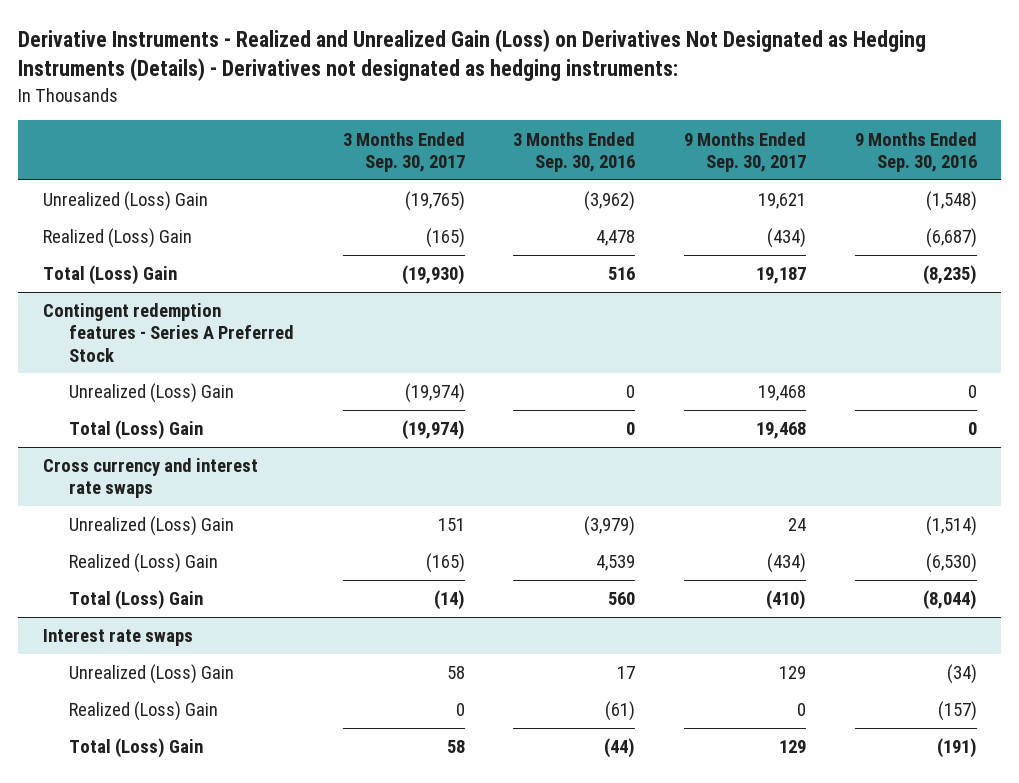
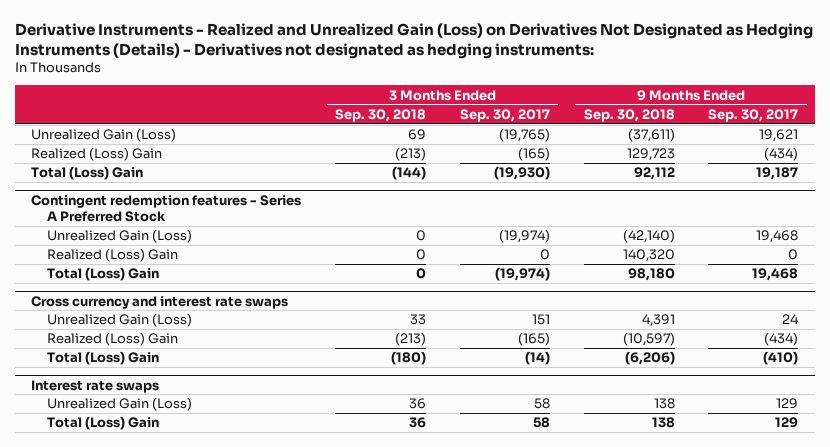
[513,131,636,172] 3 Months Ended Sep. 30, 2016 -> none
[854,131,977,172] 9 Months Ended Sep. 30, 2016 -> none
none -> [335,108,427,122] Sep. 30, 2018
none -> [583,108,675,122] Sep. 30, 2018
[42,191,208,212] Unrealized (Loss) Gain -> [31,128,177,143] Unrealized Gain (Loss)
[69,383,235,404] Unrealized (Loss) Gain -> [46,229,192,244] Unrealized Gain (Loss)
none -> [46,248,178,263] Realized (Loss) Gain
[69,516,235,537] Unrealized (Loss) Gain -> [46,313,192,328] Unrealized Gain (Loss)
[69,701,219,722] Realized (Loss) Gain -> none
[69,664,235,685] Unrealized (Loss) Gain -> [46,397,192,412] Unrealized Gain (Loss)

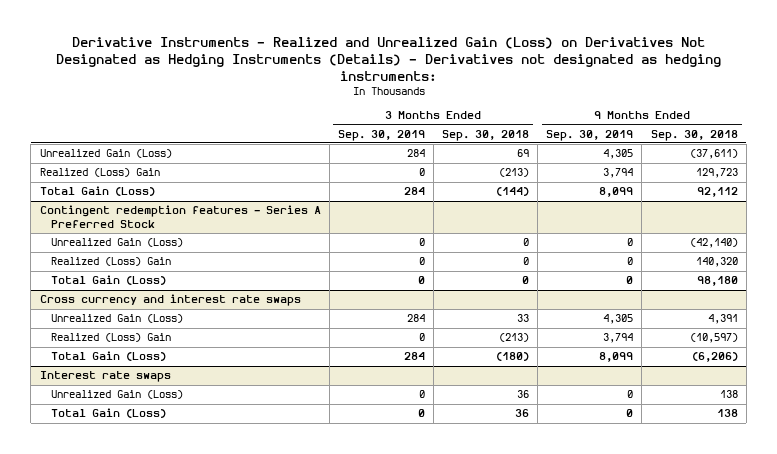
[459,108,550,122] Sep. 30, 2017 -> none
[708,108,799,122] Sep. 30, 2017 -> none
none -> [337,129,425,141] Sep. 30, 2019
none -> [546,129,634,141] Sep. 30, 2019
[31,166,144,181] Total (Loss) Gain -> [39,186,155,197] Total Gain (Loss)
[46,267,159,282] Total (Loss) Gain -> [50,275,166,286] Total Gain (Loss)
[46,351,159,366] Total (Loss) Gain -> [50,351,166,362] Total Gain (Loss)
[46,416,159,431] Total (Loss) Gain -> [50,408,166,419] Total Gain (Loss)

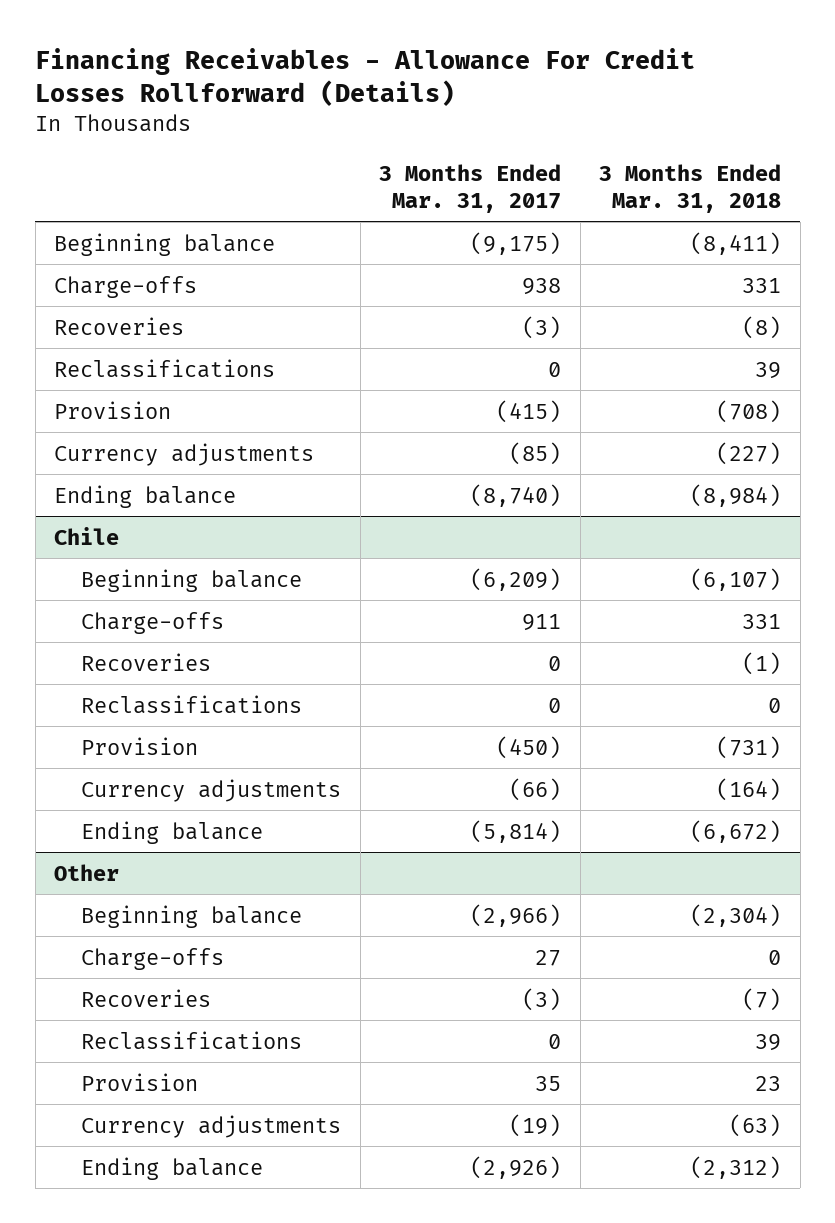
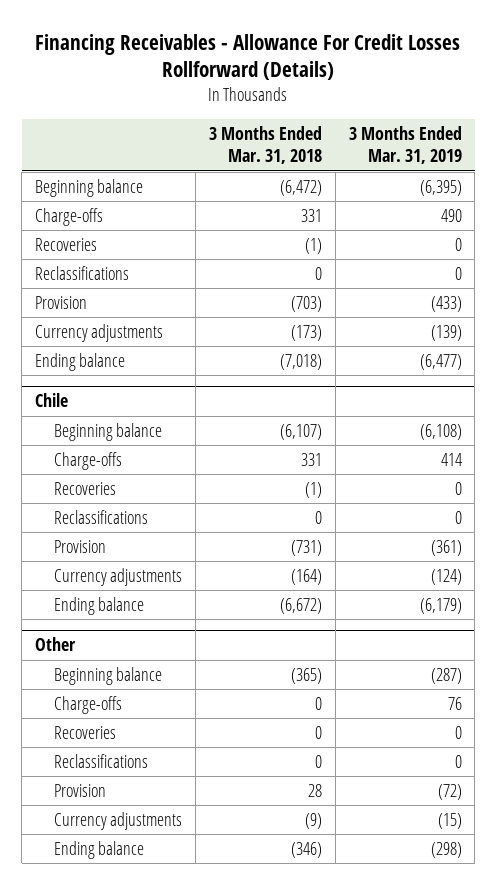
[379,163,562,213] 3 Months Ended Mar. 31, 2017 -> none
none -> [348,125,462,165] 3 Months Ended Mar. 31, 2019
[690,231,782,255] (8,411) -> [279,180,322,197] (6,472)
[742,315,782,339] (8) -> [304,238,322,255] (1)
[755,361,782,379] 39 -> [314,267,322,281] 0
[716,399,782,423] (708) -> [290,296,322,313] (703)
[716,441,782,465] (227) -> [290,325,322,342] (173)
[690,483,782,507] (8,984) -> [279,354,322,371] (7,018)
[690,903,782,927] (2,304) -> [290,668,322,685] (365)
[742,987,782,1011] (7) -> [314,726,322,740] 0
[755,1033,782,1051] 39 -> [314,755,322,769] 0
[755,1075,782,1091] 23 -> [307,784,322,798] 28
[729,1113,782,1137] (63) -> [304,813,322,830] (9)
[690,1155,782,1179] (2,312) -> [290,842,322,859] (346)

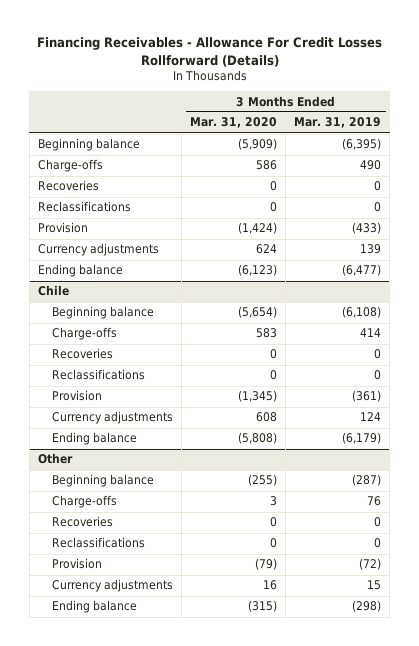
[208,125,322,165] 3 Months Ended Mar. 31, 2018 -> none
none -> [190,117,278,129] Mar. 31, 2020
[430,325,462,342] (139) -> [360,244,382,255] 139
[430,569,462,586] (124) -> [360,412,382,422] 124
[437,813,462,830] (15) -> [367,580,382,591] 15

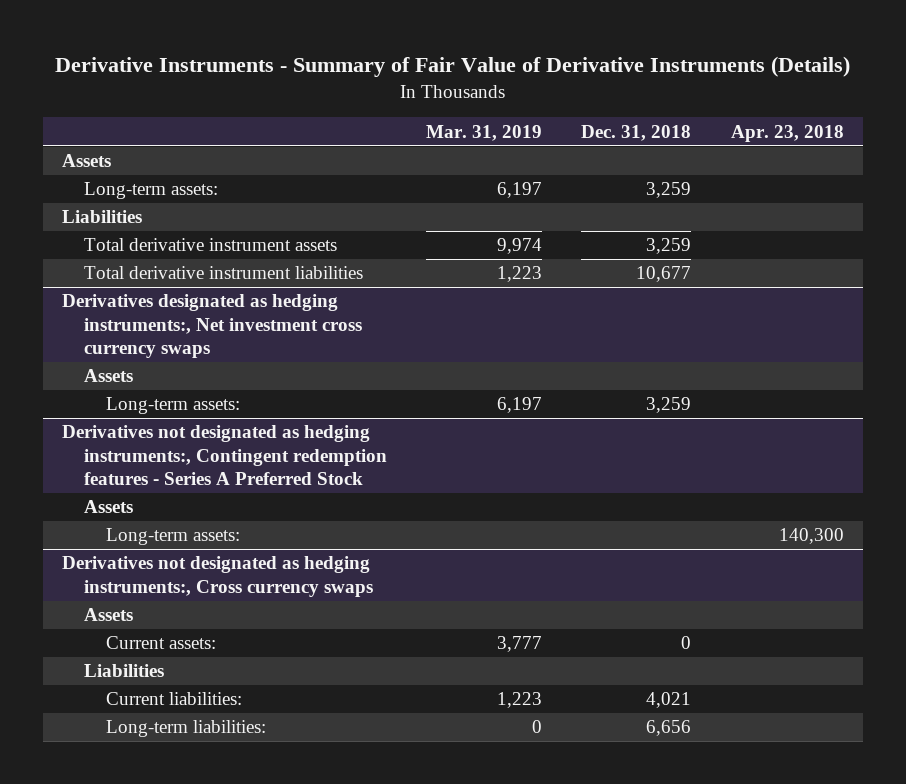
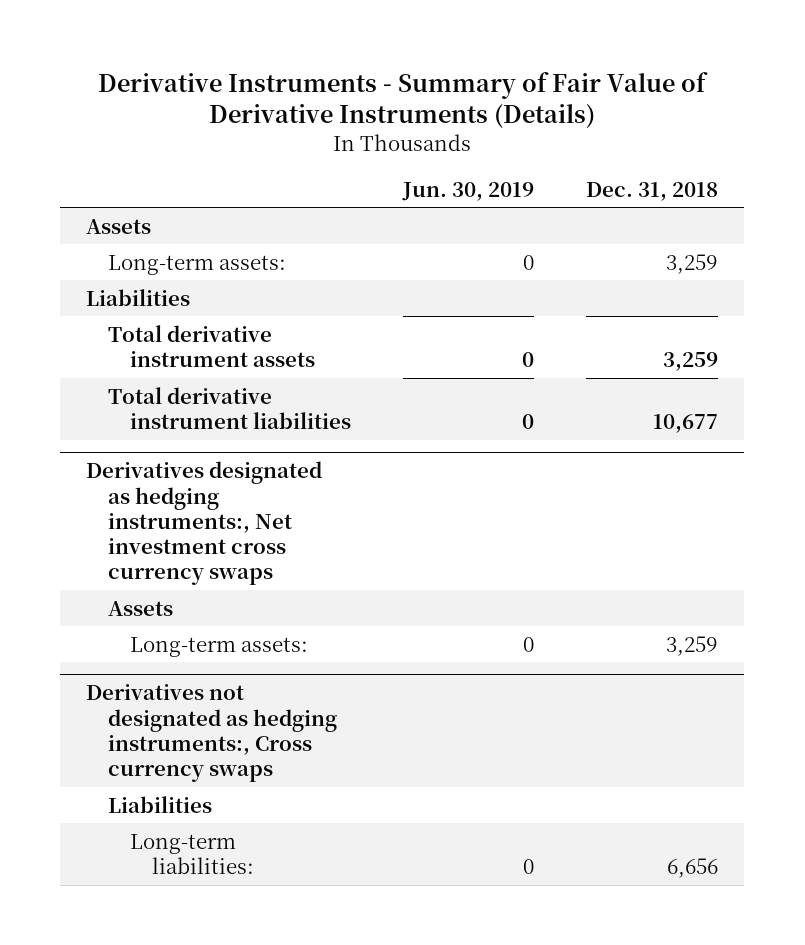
[426,124,543,141] Mar. 31, 2019 -> none
[730,124,844,142] Apr. 23, 2018 -> none
none -> [402,181,535,201] Jun. 30, 2019
[62,425,388,486] Derivatives not designated as hedging instruments:, Contingent redemption features - Series A Preferred Stock -> none
[84,500,134,514] Assets -> none
[105,528,240,546] Long-term assets: -> none
[84,608,134,622] Assets -> none
[105,636,216,650] Current assets: -> none
[105,692,242,706] Current liabilities: -> none

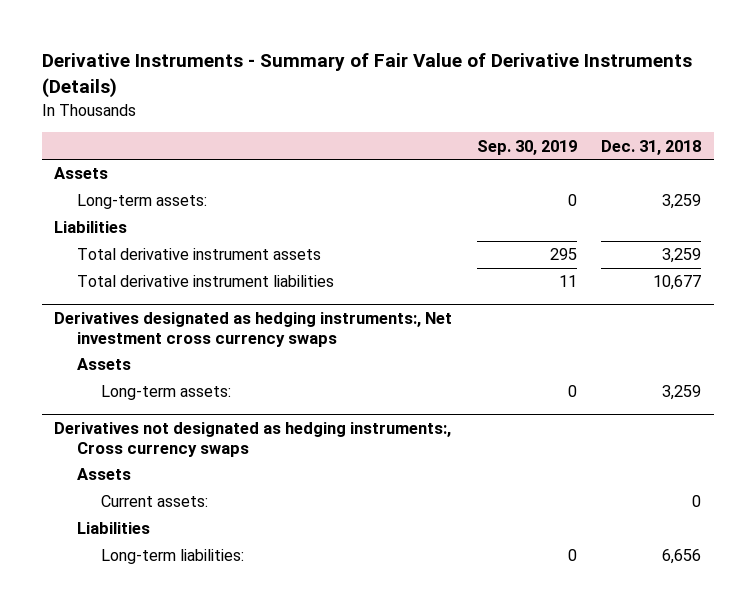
[402,181,535,201] Jun. 30, 2019 -> none
none -> [476,139,577,155] Sep. 30, 2019
none -> [77,468,132,481] Assets
none -> [100,495,208,508] Current assets:

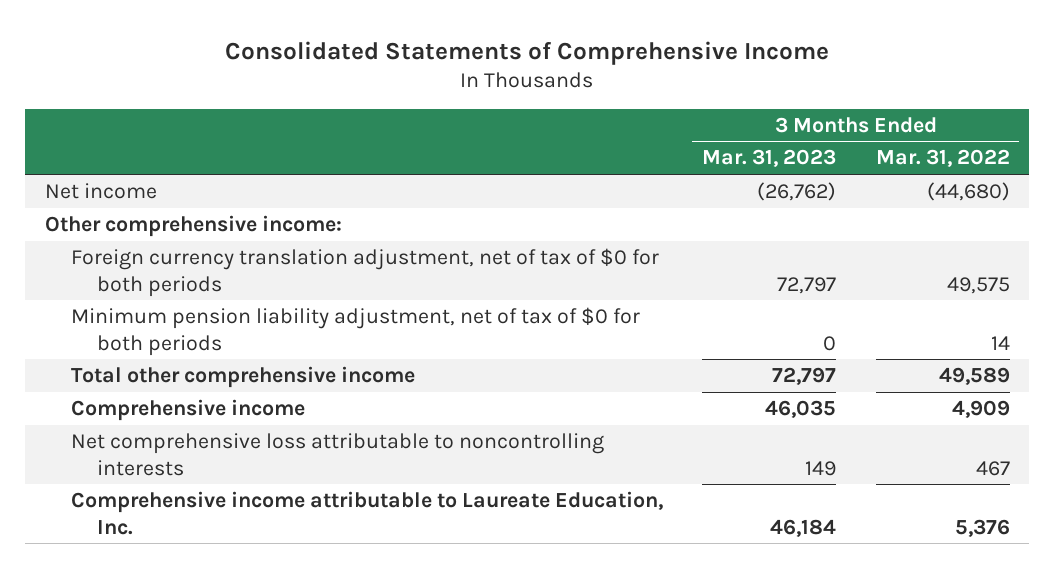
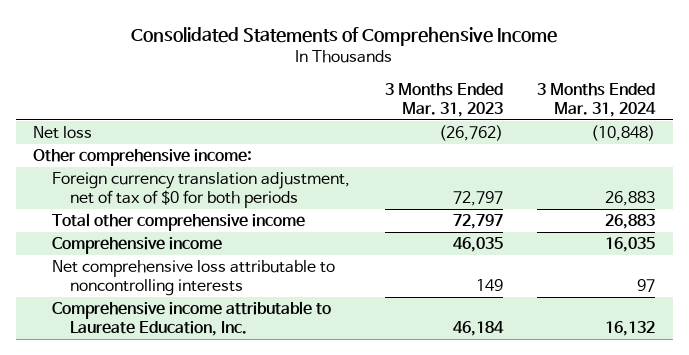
[875,149,1010,168] Mar. 31, 2022 -> none
none -> [537,83,657,117] 3 Months Ended Mar. 31, 2024
[45,183,158,200] Net income -> [33,126,93,140] Net loss
[71,307,641,356] Minimum pension liability adjustment, net of tax of $0 for both periods -> none

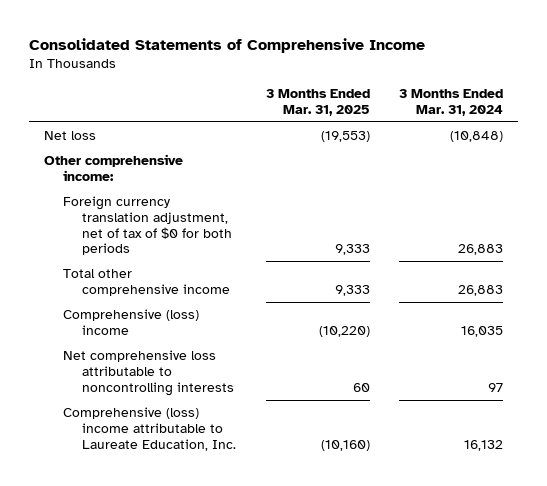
[384,83,503,117] 3 Months Ended Mar. 31, 2023 -> none
none -> [265,89,370,116] 3 Months Ended Mar. 31, 2025
[51,237,222,255] Comprehensive income -> [63,309,200,335] Comprehensive (loss) income
[51,301,331,337] Comprehensive income attributable to Laureate Education, Inc. -> [63,407,237,451] Comprehensive (loss) income attributable to Laureate Education, Inc.

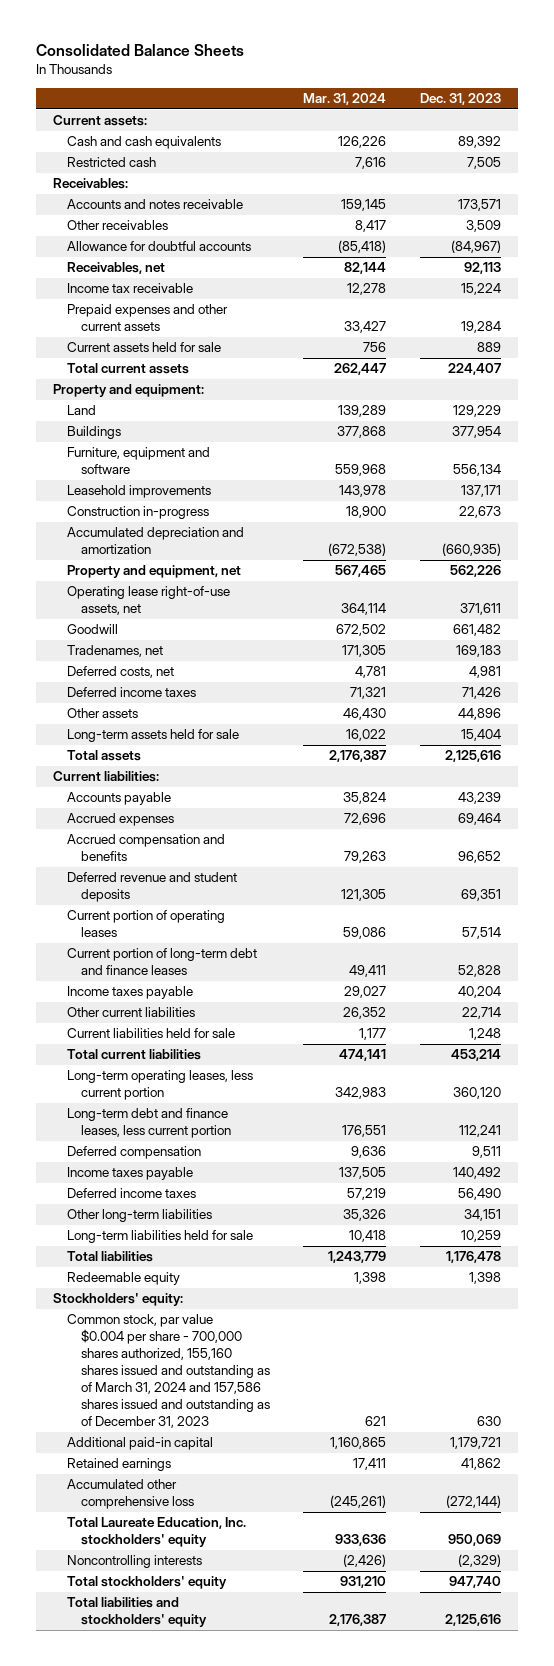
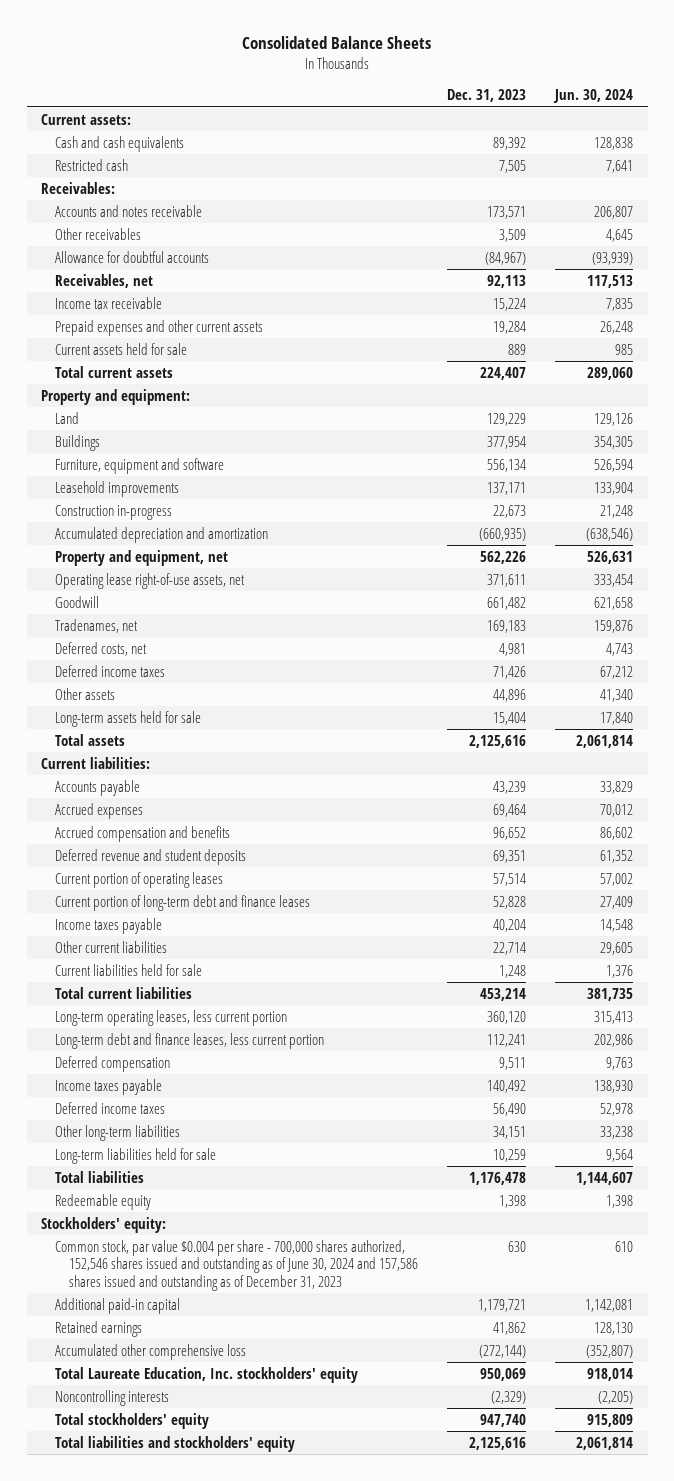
[303,92,387,105] Mar. 31, 2024 -> none
none -> [553,89,634,104] Jun. 30, 2024
[66,1314,270,1428] Common stock, par value $0.004 per share - 700,000 shares authorized, 155,160 shares issued and outstanding as of March 31, 2024 and 157,586 shares issued and outstanding as of December 31, 2023 -> [55,1239,418,1292] Common stock, par value $0.004 per share - 700,000 shares authorized, 152,546 shares issued and outstanding as of June 30, 2024 and 157,586 shares issued and outstanding as of December 31, 2023

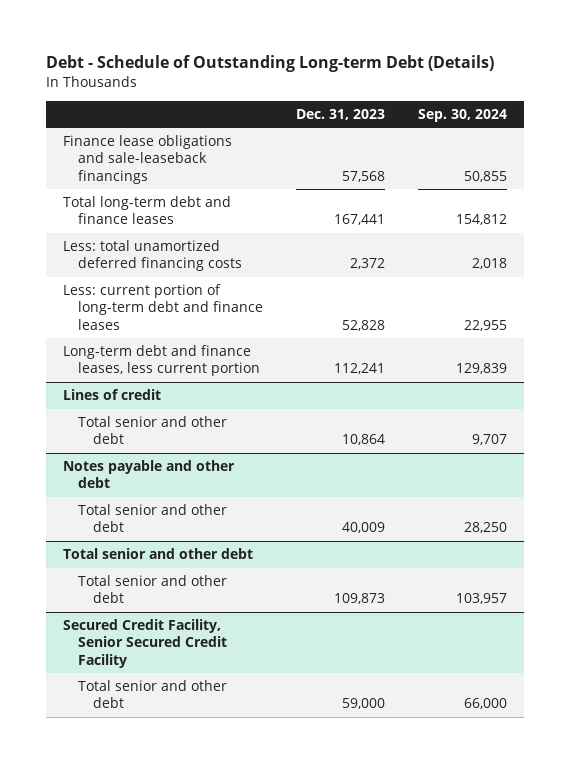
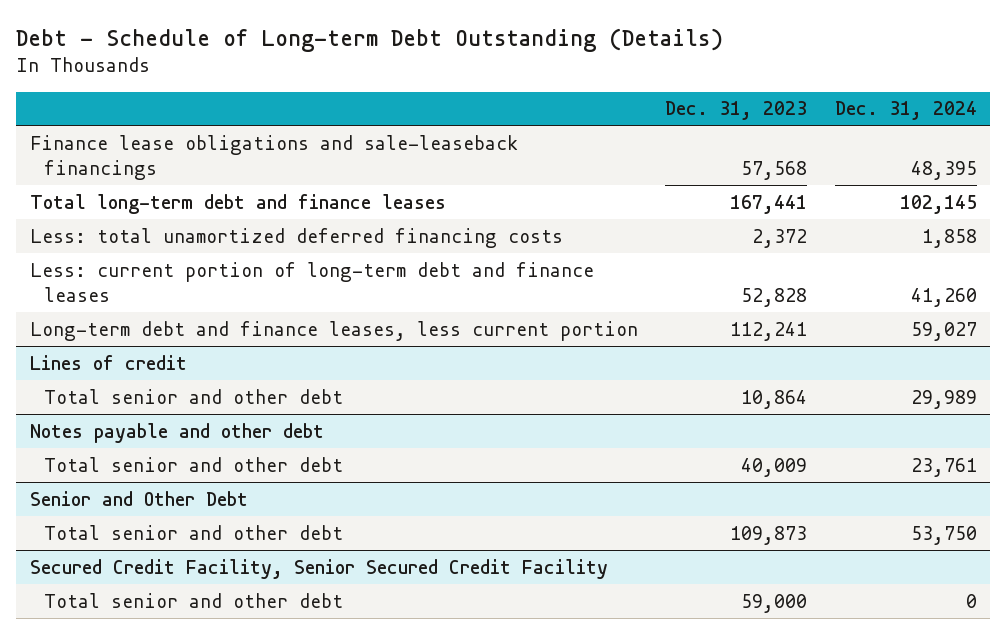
[45,54,494,72] Debt - Schedule of Outstanding Long-term Debt (Details) -> [15,27,723,52] Debt - Schedule of Long-term Debt Outstanding (Details)
[418,108,508,122] Sep. 30, 2024 -> none
none -> [834,101,977,121] Dec. 31, 2024
[62,548,253,560] Total senior and other debt -> [29,490,248,506] Senior and Other Debt

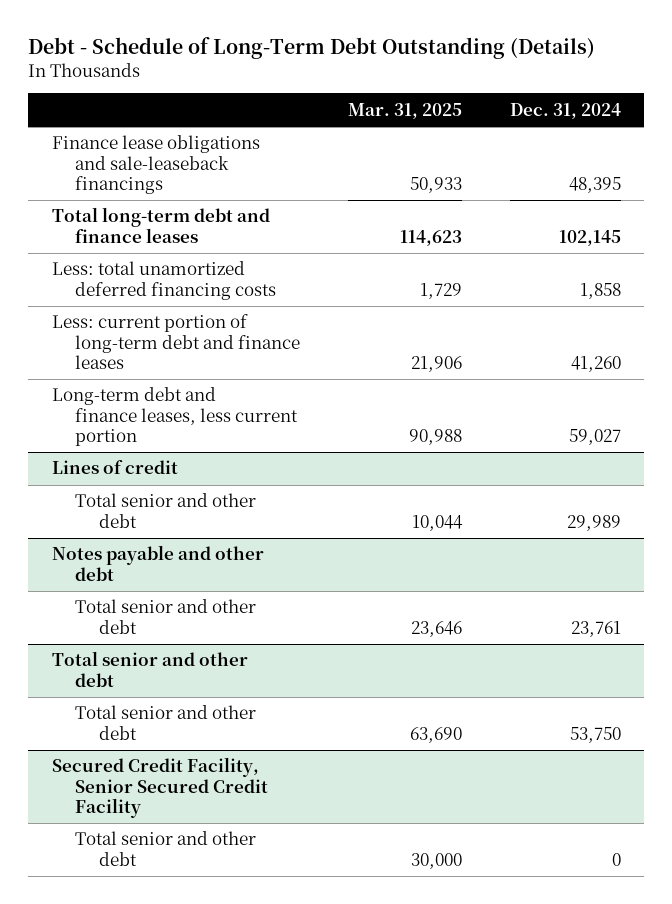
[15,27,723,52] Debt - Schedule of Long-term Debt Outstanding (Details) -> [27,36,595,59] Debt - Schedule of Long-Term Debt Outstanding (Details)
[665,101,808,121] Dec. 31, 2023 -> none
none -> [347,102,462,119] Mar. 31, 2025
[29,490,248,506] Senior and Other Debt -> [51,651,248,687] Total senior and other debt

